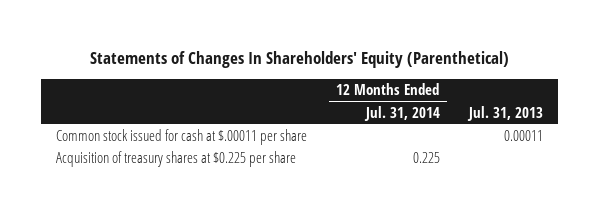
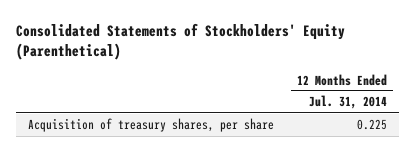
[89,51,509,69] Statements of Changes In Shareholders' Equity (Parenthetical) -> [15,22,345,61] Consolidated Statements of Stockholders' Equity (Parenthetical)
[467,105,544,121] Jul. 31, 2013 -> none
[56,129,308,146] Common stock issued for cash at $.00011 per share -> none
[56,151,297,168] Acquisition of treasury shares at $0.225 per share -> [27,118,274,133] Acquisition of treasury shares, per share

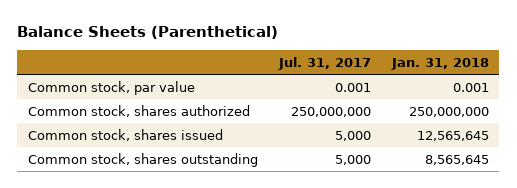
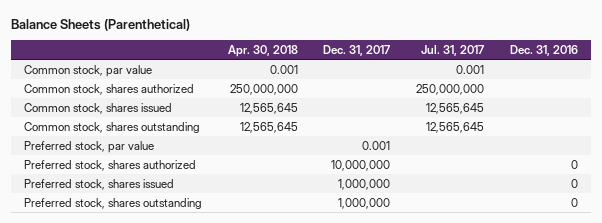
[390,57,489,70] Jan. 31, 2018 -> none
none -> [227,45,298,58] Apr. 30, 2018
none -> [323,45,391,57] Dec. 31, 2017
none -> [509,45,578,57] Dec. 31, 2016
[334,130,371,141] 5,000 -> [426,102,485,114] 12,565,645
[334,154,371,165] 5,000 -> [426,121,485,133] 12,565,645
none -> [23,140,154,153] Preferred stock, par value
none -> [23,159,196,171] Preferred stock, shares authorized
none -> [23,178,174,190] Preferred stock, shares issued
none -> [23,197,202,209] Preferred stock, shares outstanding

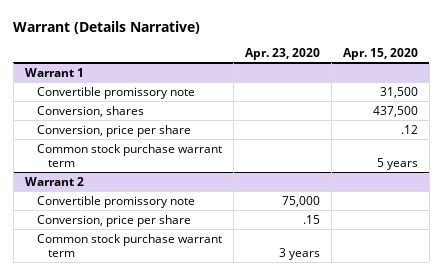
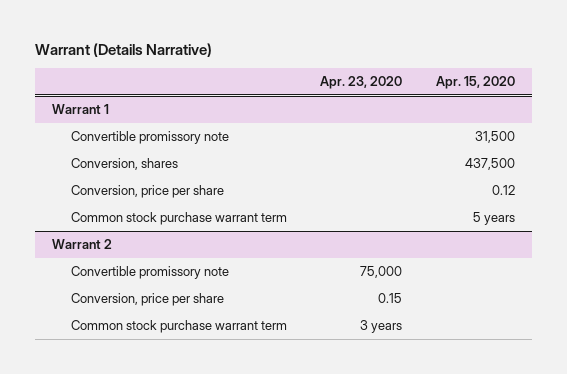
[400,124,418,134] .12 -> [492,185,516,196] 0.12
[302,214,320,224] .15 -> [378,293,403,304] 0.15

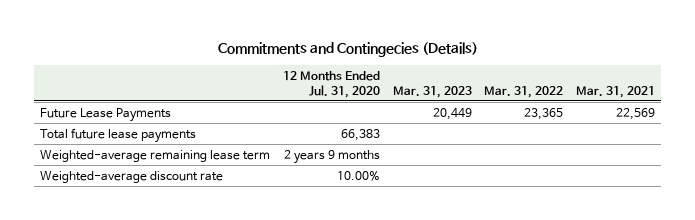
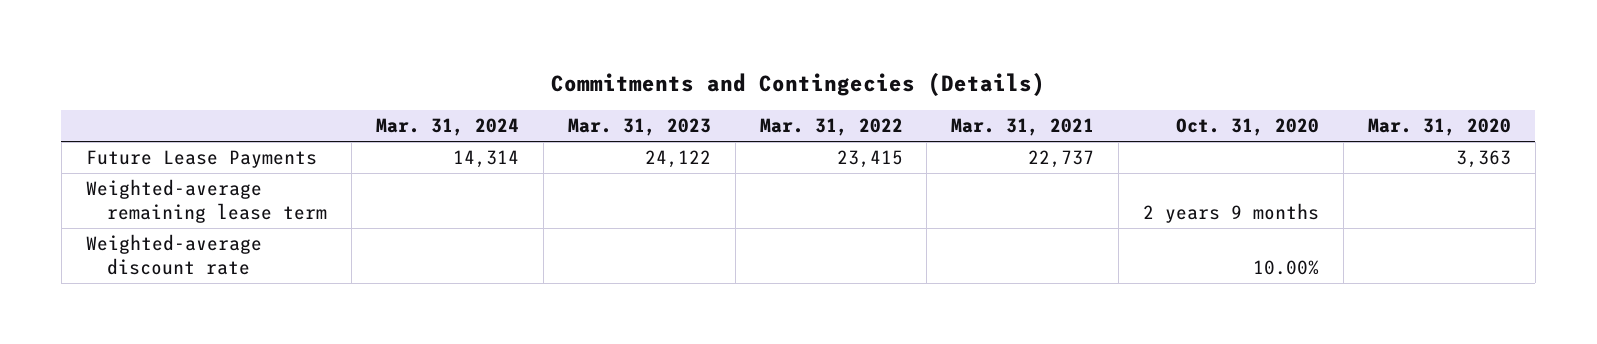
[283,70,381,98] 12 Months Ended Jul. 31, 2020 -> none
none -> [375,118,519,137] Mar. 31, 2024
none -> [1176,118,1320,137] Oct. 31, 2020
none -> [1367,118,1511,137] Mar. 31, 2020
[40,127,197,143] Total future lease payments -> none
[432,107,472,120] 20,449 -> [644,150,711,169] 24,122
[524,107,564,120] 23,365 -> [836,150,903,169] 23,415
[615,107,655,120] 22,569 -> [1028,150,1095,169] 22,737

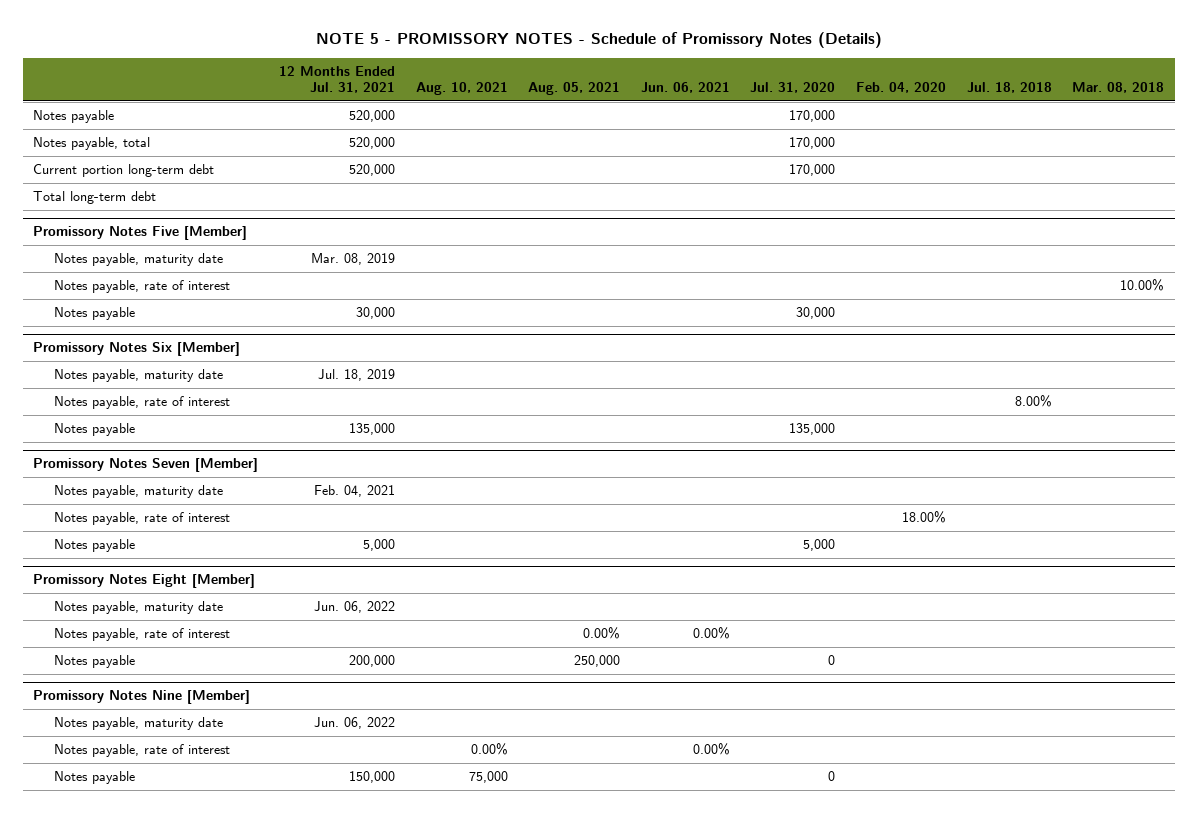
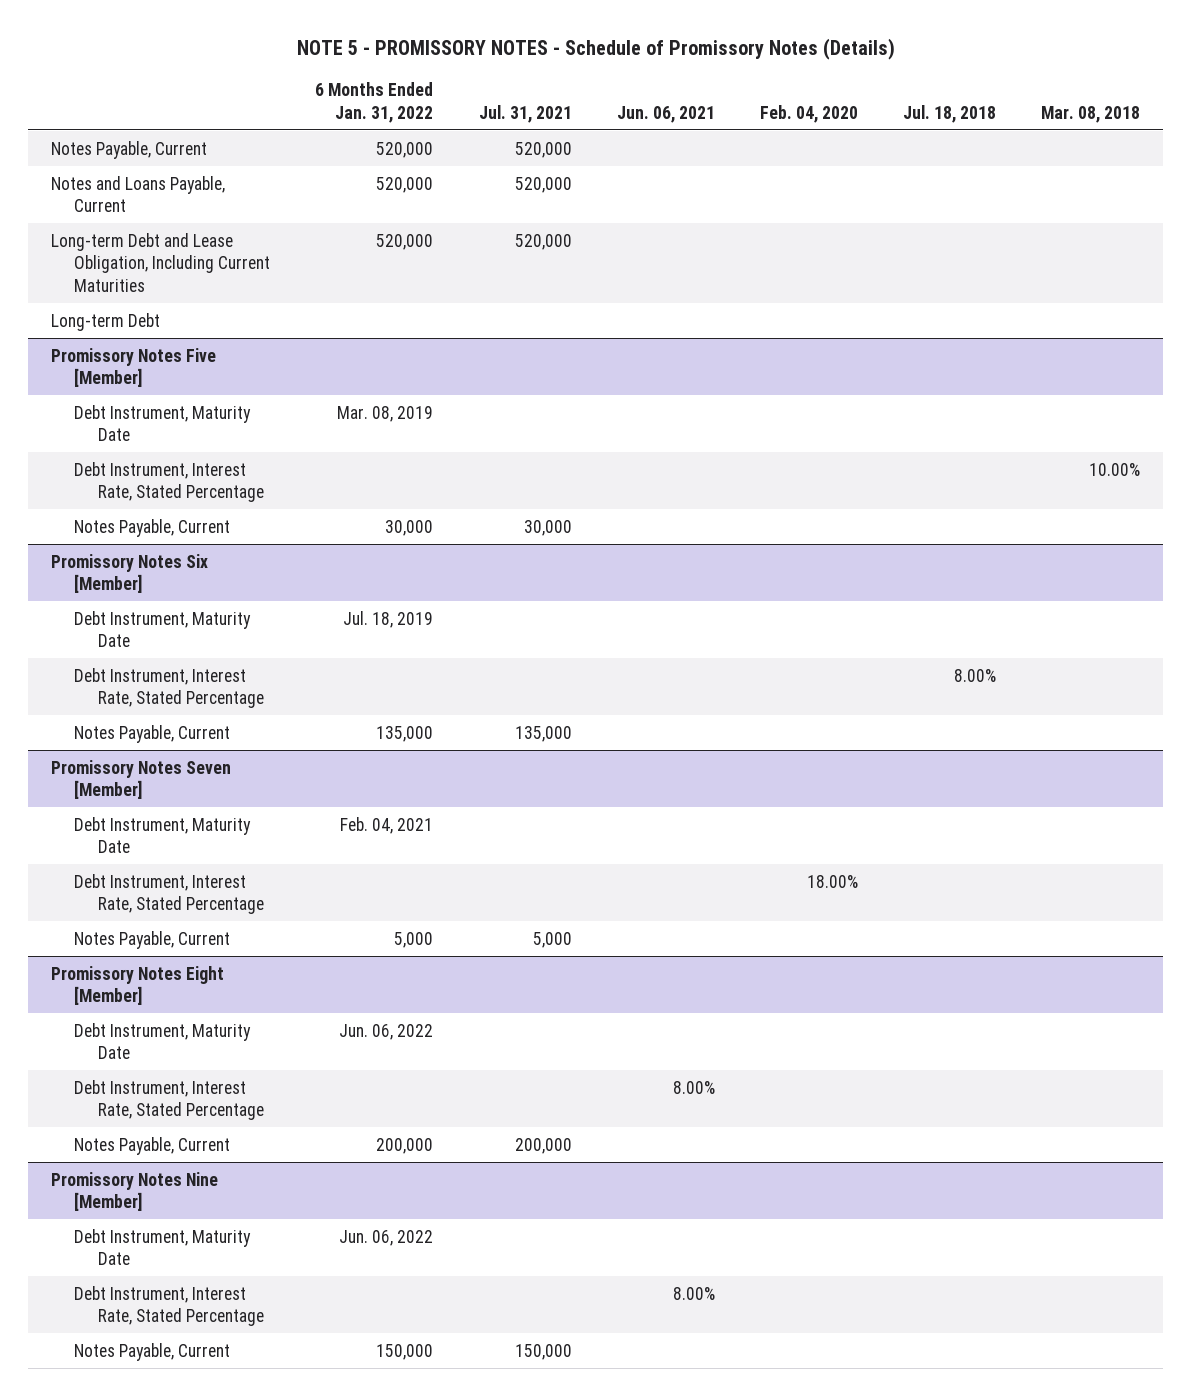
[278,66,395,94] 12 Months Ended Jul. 31, 2021 -> none
[415,82,508,96] Aug. 10, 2021 -> none
[528,82,621,96] Aug. 05, 2021 -> none
[750,82,836,94] Jul. 31, 2020 -> none
none -> [315,82,434,123] 6 Months Ended Jan. 31, 2022
none -> [478,104,572,123] Jul. 31, 2021
[33,110,115,124] Notes payable -> [50,140,207,159] Notes Payable, Current
[33,137,151,151] Notes payable, total -> [50,175,225,213] Notes and Loans Payable, Current
[33,164,215,178] Current portion long-term debt -> [50,232,271,292] Long-term Debt and Lease Obligation, Including Current Maturities
[33,191,157,205] Total long-term debt -> [50,312,160,331] Long-term Debt
[53,253,223,267] Notes payable, maturity date -> [74,404,252,442] Debt Instrument, Maturity Date
[53,280,230,294] Notes payable, rate of interest -> [74,461,264,503] Debt Instrument, Interest Rate, Stated Percentage
[53,307,135,321] Notes payable -> [74,518,231,537] Notes Payable, Current
[53,369,223,383] Notes payable, maturity date -> [74,610,252,648] Debt Instrument, Maturity Date
[53,396,230,410] Notes payable, rate of interest -> [74,667,264,709] Debt Instrument, Interest Rate, Stated Percentage
[53,423,135,437] Notes payable -> [74,724,231,743] Notes Payable, Current
[53,485,223,499] Notes payable, maturity date -> [74,816,252,854] Debt Instrument, Maturity Date
[53,512,230,526] Notes payable, rate of interest -> [74,873,264,915] Debt Instrument, Interest Rate, Stated Percentage
[53,539,135,553] Notes payable -> [74,930,231,949] Notes Payable, Current
[53,601,223,615] Notes payable, maturity date -> [74,1022,252,1060] Debt Instrument, Maturity Date
[53,628,230,642] Notes payable, rate of interest -> [74,1079,264,1121] Debt Instrument, Interest Rate, Stated Percentage
[692,627,730,640] 0.00% -> [672,1080,715,1094] 8.00%
[53,655,135,669] Notes payable -> [74,1136,231,1155] Notes Payable, Current
[53,717,223,731] Notes payable, maturity date -> [74,1228,252,1266] Debt Instrument, Maturity Date
[53,744,230,758] Notes payable, rate of interest -> [74,1285,264,1327] Debt Instrument, Interest Rate, Stated Percentage
[692,743,730,756] 0.00% -> [672,1286,715,1300] 8.00%
[53,771,135,785] Notes payable -> [74,1342,231,1361] Notes Payable, Current

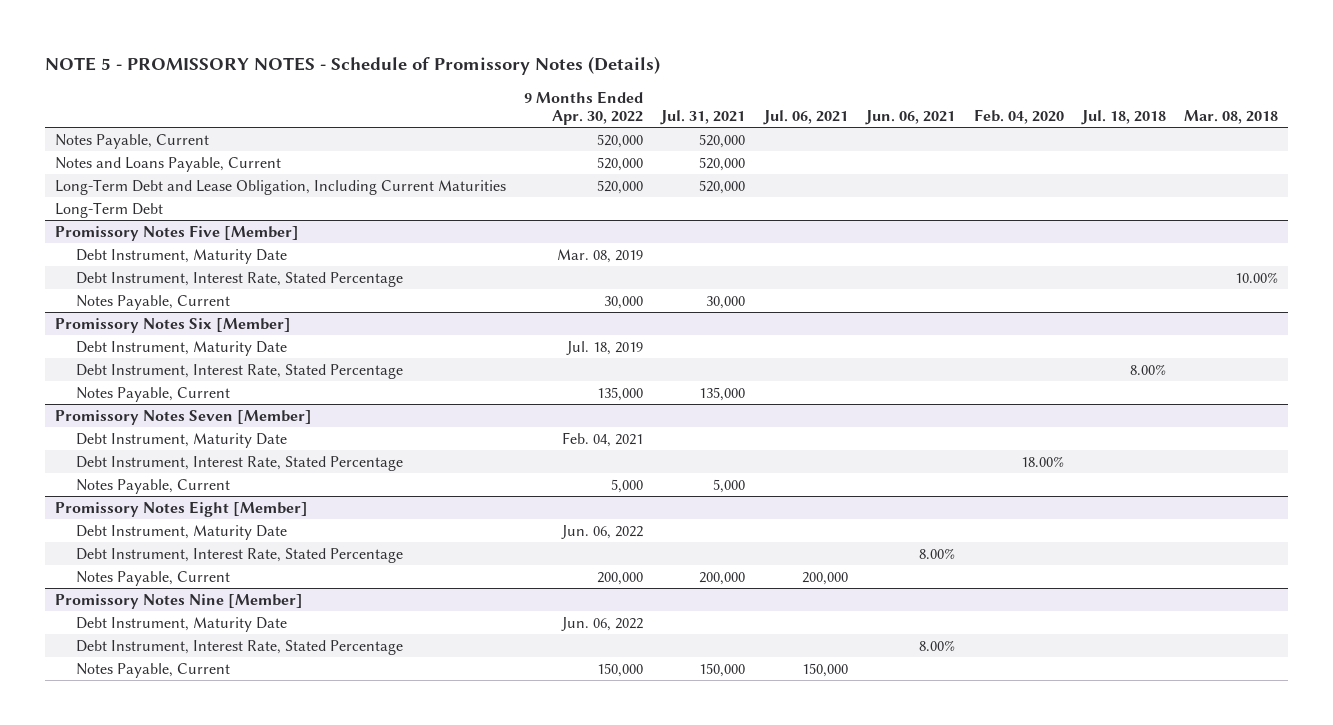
[315,82,434,123] 6 Months Ended Jan. 31, 2022 -> none
none -> [523,90,643,126] 9 Months Ended Apr. 30, 2022
none -> [762,110,848,126] Jul. 06, 2021
[50,232,271,292] Long-term Debt and Lease Obligation, Including Current Maturities -> [54,178,506,195] Long-Term Debt and Lease Obligation, Including Current Maturities
[50,312,160,331] Long-term Debt -> [54,201,163,218] Long-Term Debt

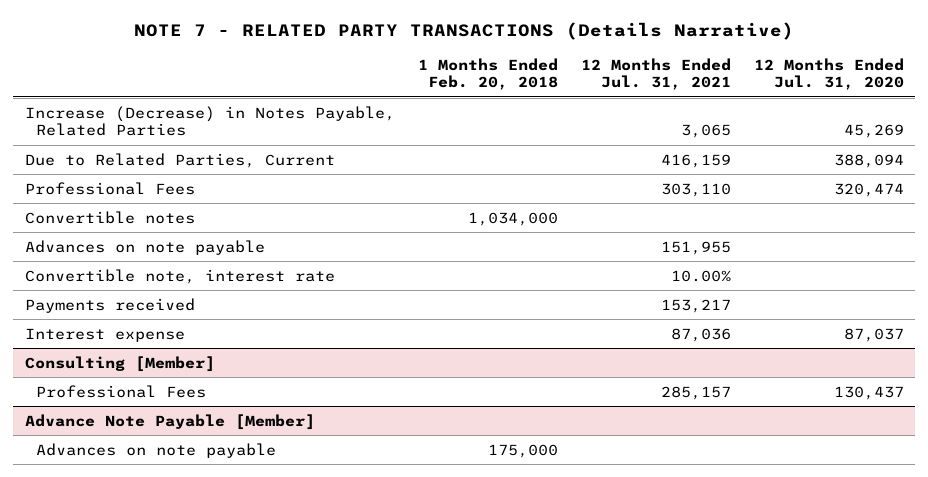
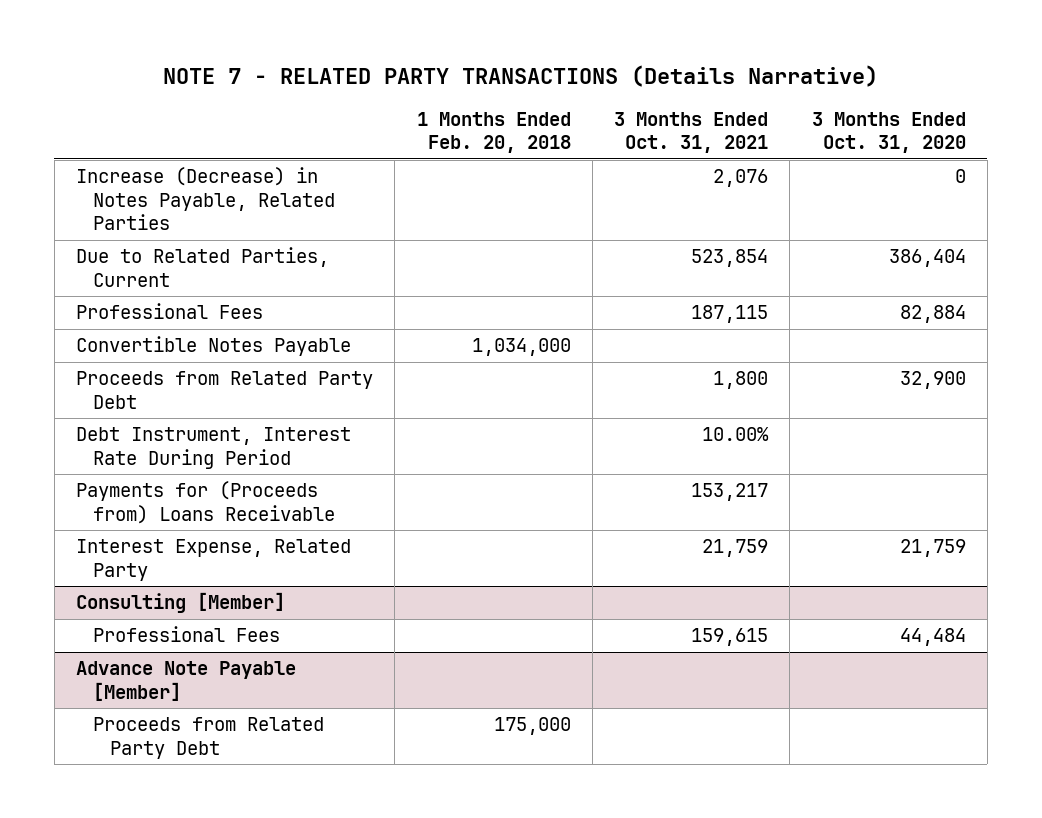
[580,57,731,91] 12 Months Ended Jul. 31, 2021 -> none
[753,57,904,91] 12 Months Ended Jul. 31, 2020 -> none
none -> [614,111,769,154] 3 Months Ended Oct. 31, 2021
none -> [811,111,966,154] 3 Months Ended Oct. 31, 2020
[24,210,195,224] Convertible notes -> [76,336,352,357] Convertible Notes Payable
[24,239,265,255] Advances on note payable -> [76,371,374,409] Proceeds from Related Party Debt
[24,268,335,284] Convertible note, interest rate -> [76,427,352,469] Debt Instrument, Interest Rate During Period
[24,297,195,313] Payments received -> [76,481,336,524] Payments for (Proceeds from) Loans Receivable
[24,327,185,342] Interest expense -> [76,539,352,581] Interest Expense, Related Party
[35,442,276,458] Advances on note payable -> [93,717,325,759] Proceeds from Related Party Debt

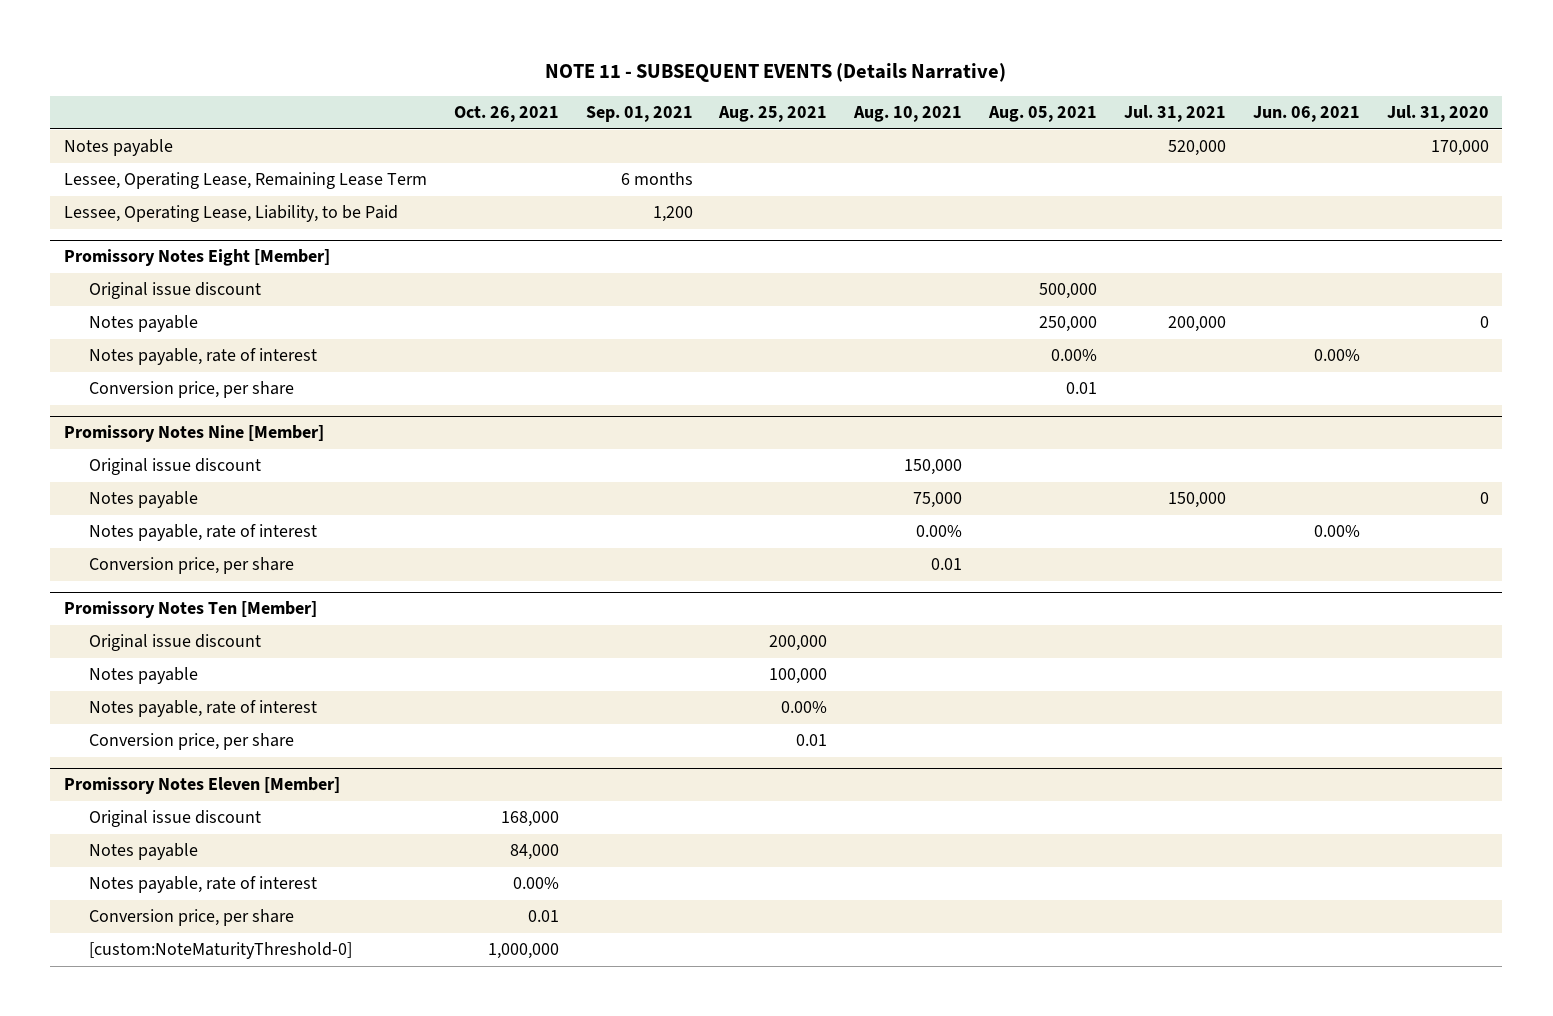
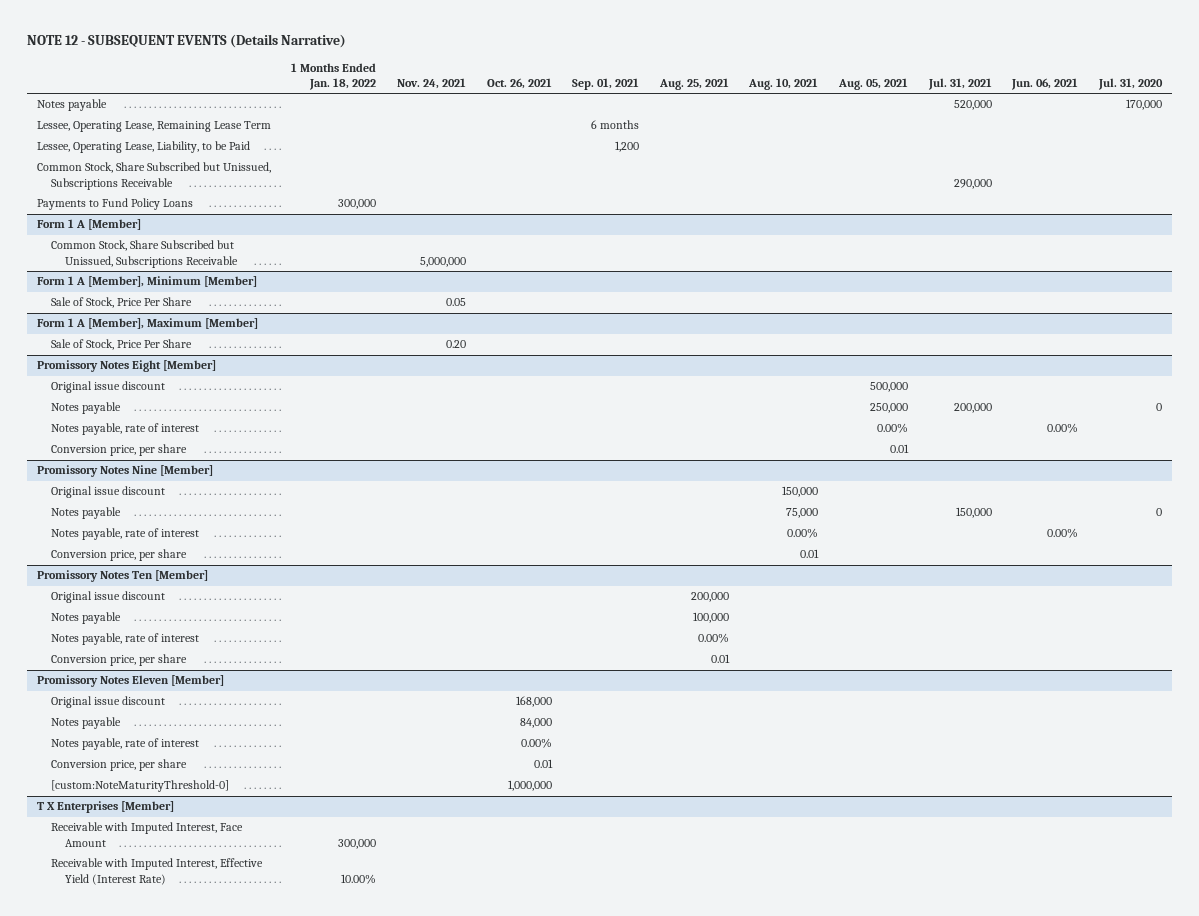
[545,63,1007,83] NOTE 11 - SUBSEQUENT EVENTS (Details Narrative) -> [26,34,346,49] NOTE 12 - SUBSEQUENT EVENTS (Details Narrative)
none -> [291,62,377,91] 1 Months Ended Jan. 18, 2022
none -> [397,78,467,90] Nov. 24, 2021
none -> [36,162,271,190] Common Stock, Share Subscribed but Unissued, Subscriptions Receivable
none -> [36,198,193,211] Payments to Fund Policy Loans
none -> [36,219,141,231] Form 1 A [Member]
none -> [50,240,238,268] Common Stock, Share Subscribed but Unissued, Subscriptions Receivable
none -> [36,276,257,288] Form 1 A [Member], Minimum [Member]
none -> [50,297,192,309] Sale of Stock, Price Per Share
none -> [36,318,258,330] Form 1 A [Member], Maximum [Member]
none -> [50,339,192,351] Sale of Stock, Price Per Share
none -> [36,801,174,814] T X Enterprises [Member]
none -> [50,822,243,847] Receivable with Imputed Interest, Face Amount
none -> [50,858,263,885] Receivable with Imputed Interest, Effective Yield (Interest Rate)

